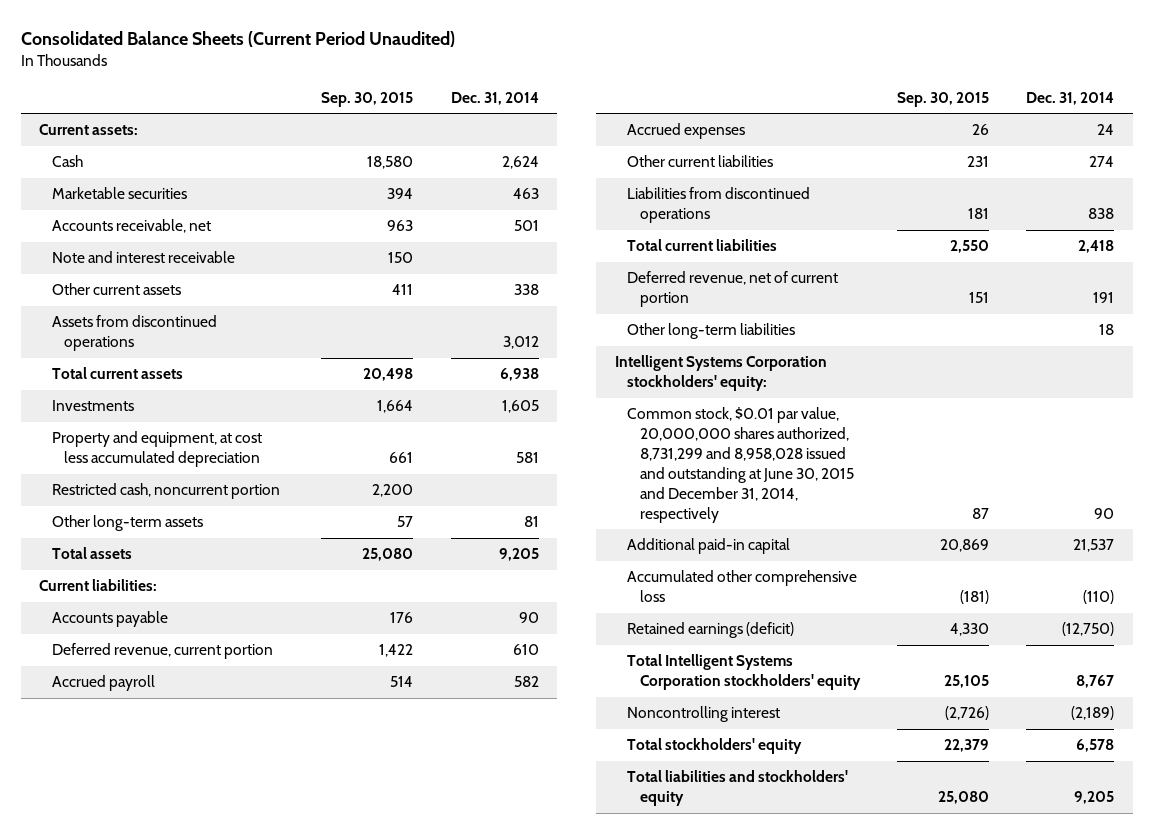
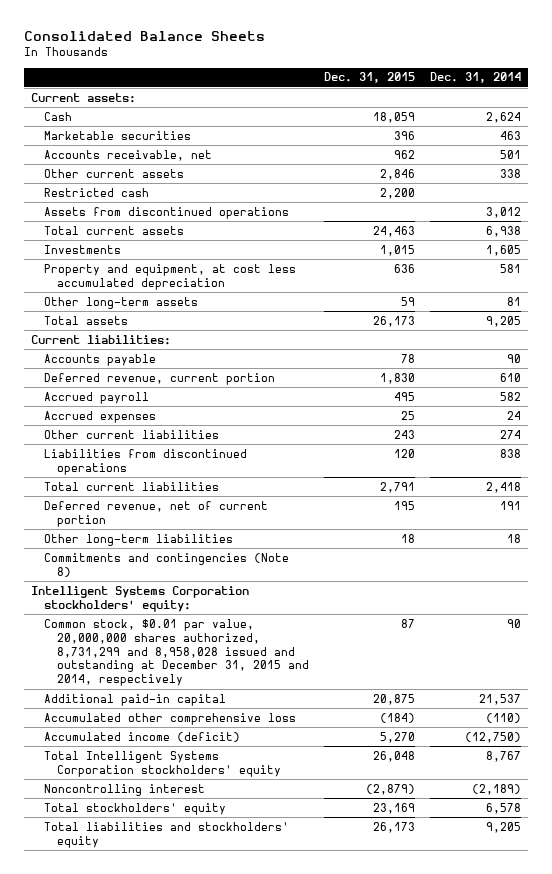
[20,30,455,47] Consolidated Balance Sheets (Current Period Unaudited) -> [23,31,265,42] Consolidated Balance Sheets
[321,91,414,107] Sep. 30, 2015 -> none
none -> [324,72,416,84] Dec. 31, 2015
[51,251,235,264] Note and interest receivable -> none
none -> [44,187,150,197] Restricted cash
[51,483,280,500] Restricted cash, noncurrent portion -> none
none -> [44,552,290,577] Commitments and contingencies (Note 8)
[627,407,854,523] Common stock, $0.01 par value, 20,000,000 shares authorized, 8,731,299 and 8,958,028 issued and outstanding at June 30, 2015 and December 31, 2014, respectively -> [44,618,310,687] Common stock, $0.01 par value, 20,000,000 shares authorized, 8,731,299 and 8,958,028 issued and outstanding at December 31, 2015 and 2014, respectively
[627,622,795,639] Retained earnings (deficit) -> [44,731,241,742] Accumulated income (deficit)

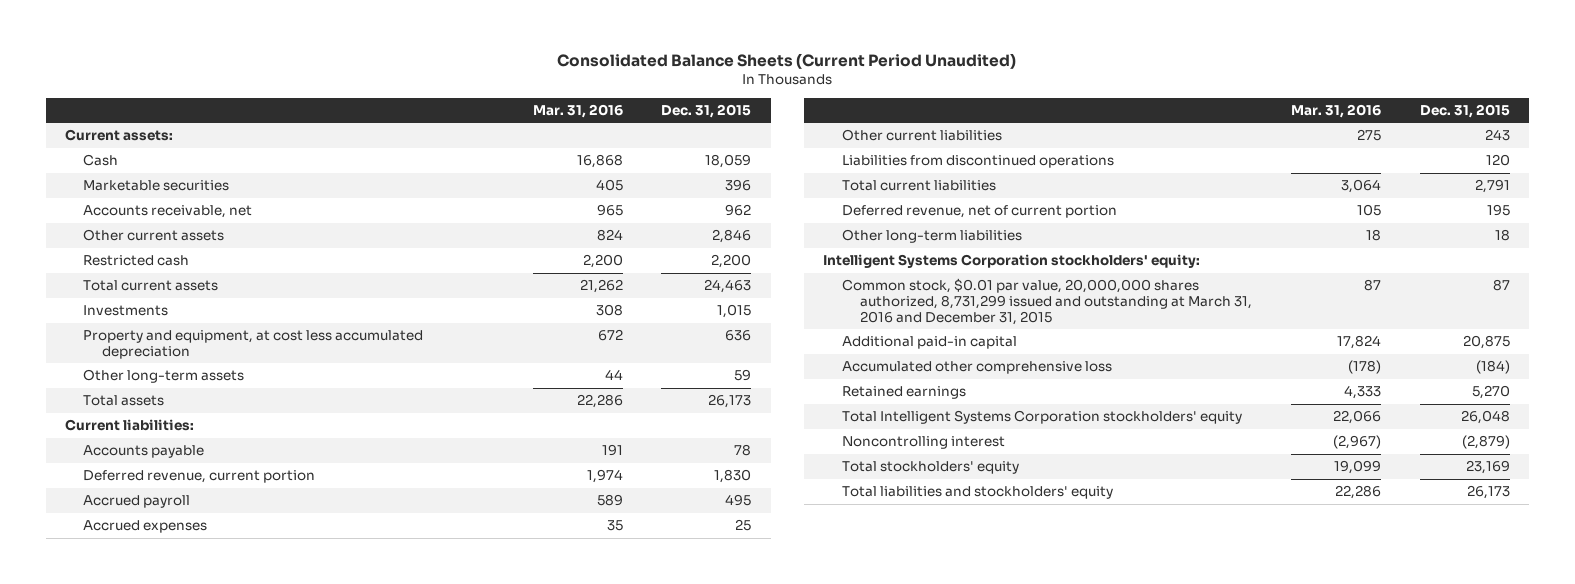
[23,31,265,42] Consolidated Balance Sheets -> [557,53,1017,70] Consolidated Balance Sheets (Current Period Unaudited)
[430,72,522,84] Dec. 31, 2014 -> none
none -> [532,103,623,118] Mar. 31, 2016
[44,206,290,219] Assets from discontinued operations -> none
[44,552,290,577] Commitments and contingencies (Note 8) -> none
[44,618,310,687] Common stock, $0.01 par value, 20,000,000 shares authorized, 8,731,299 and 8,958,028 issued and outstanding at December 31, 2015 and 2014, respectively -> [841,278,1253,325] Common stock, $0.01 par value, 20,000,000 shares authorized, 8,731,299 issued and outstanding at March 31, 2016 and December 31, 2015
[44,731,241,742] Accumulated income (deficit) -> [841,386,966,400] Retained earnings

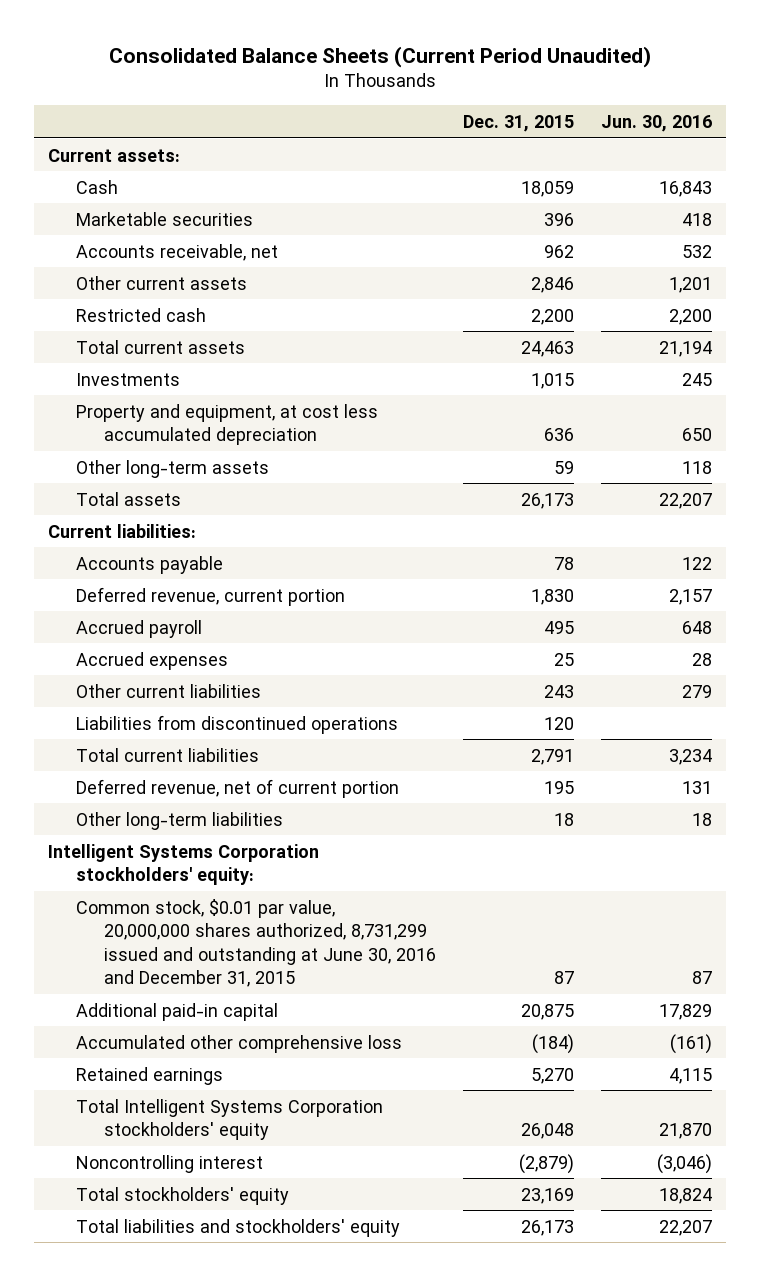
[532,103,623,118] Mar. 31, 2016 -> none
none -> [601,115,713,133] Jun. 30, 2016
[841,278,1253,325] Common stock, $0.01 par value, 20,000,000 shares authorized, 8,731,299 issued and outstanding at March 31, 2016 and December 31, 2015 -> [75,898,436,988] Common stock, $0.01 par value, 20,000,000 shares authorized, 8,731,299 issued and outstanding at June 30, 2016 and December 31, 2015

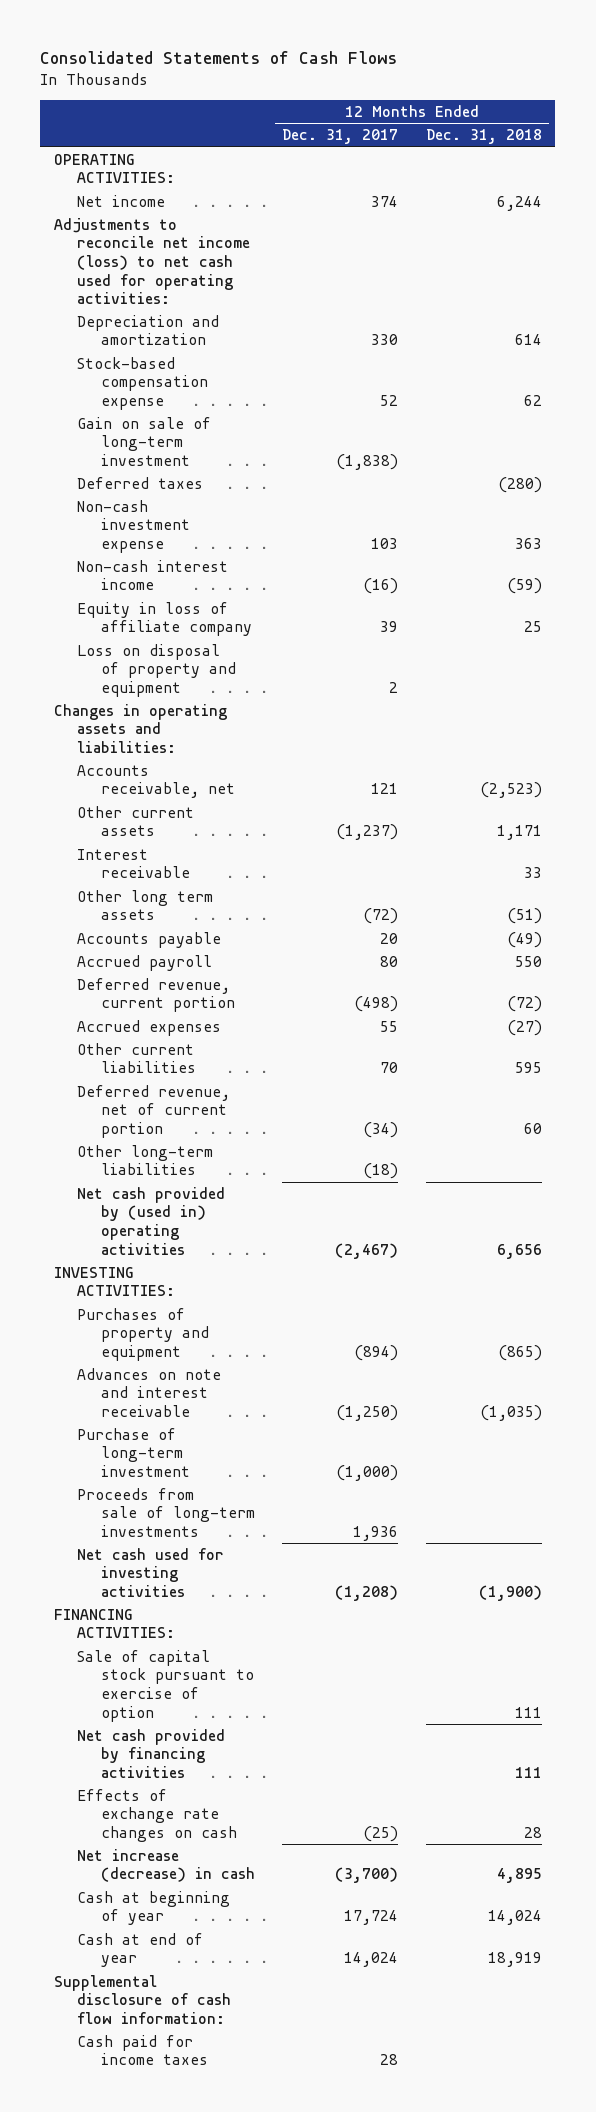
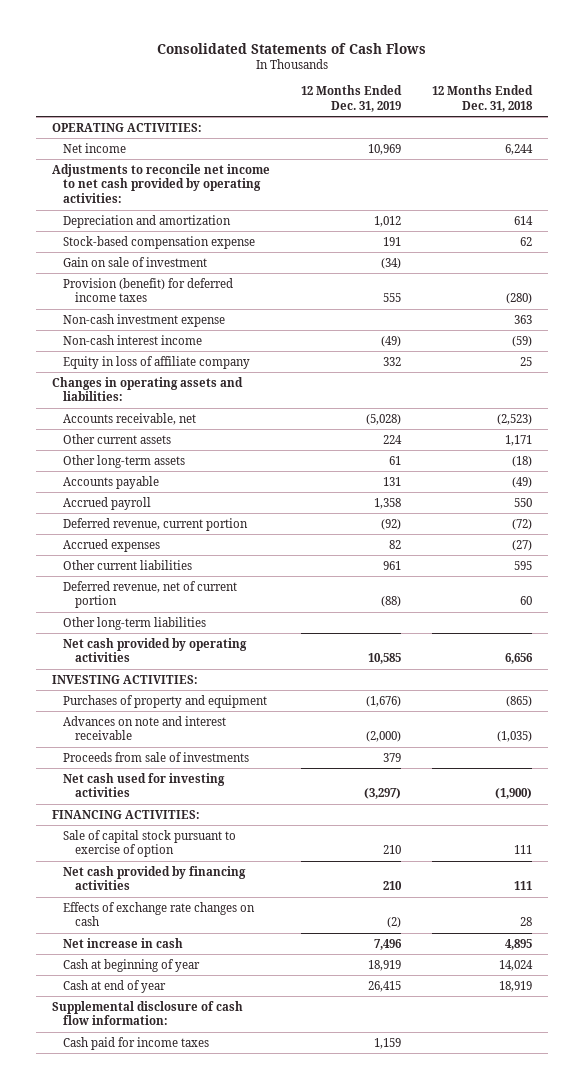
[282,129,399,145] Dec. 31, 2017 -> none
none -> [300,85,402,113] 12 Months Ended Dec. 31, 2019
[54,217,251,305] Adjustments to reconcile net income (loss) to net cash used for operating activities: -> [51,163,270,204] Adjustments to reconcile net income to net cash provided by operating activities:
[77,416,212,466] Gain on sale of long-term investment -> [63,256,208,267] Gain on sale of investment
[77,476,204,489] Deferred taxes -> [63,277,234,303] Provision (benefit) for deferred income taxes
[77,643,236,697] Loss on disposal of property and equipment -> none
[77,848,190,879] Interest receivable -> none
[77,889,214,921] Other long term assets -> [63,454,186,468] Other long-term assets
[506,908,542,925] (51) -> [512,455,533,467] (18)
[77,1186,226,1255] Net cash provided by (used in) operating activities -> [63,637,248,663] Net cash provided by operating activities
[77,1427,190,1477] Purchase of long-term investment -> none
[77,1487,255,1537] Proceeds from sale of long-term investments -> [63,751,250,762] Proceeds from sale of investments
[77,1848,255,1883] Net increase (decrease) in cash -> [63,937,184,948] Net increase in cash

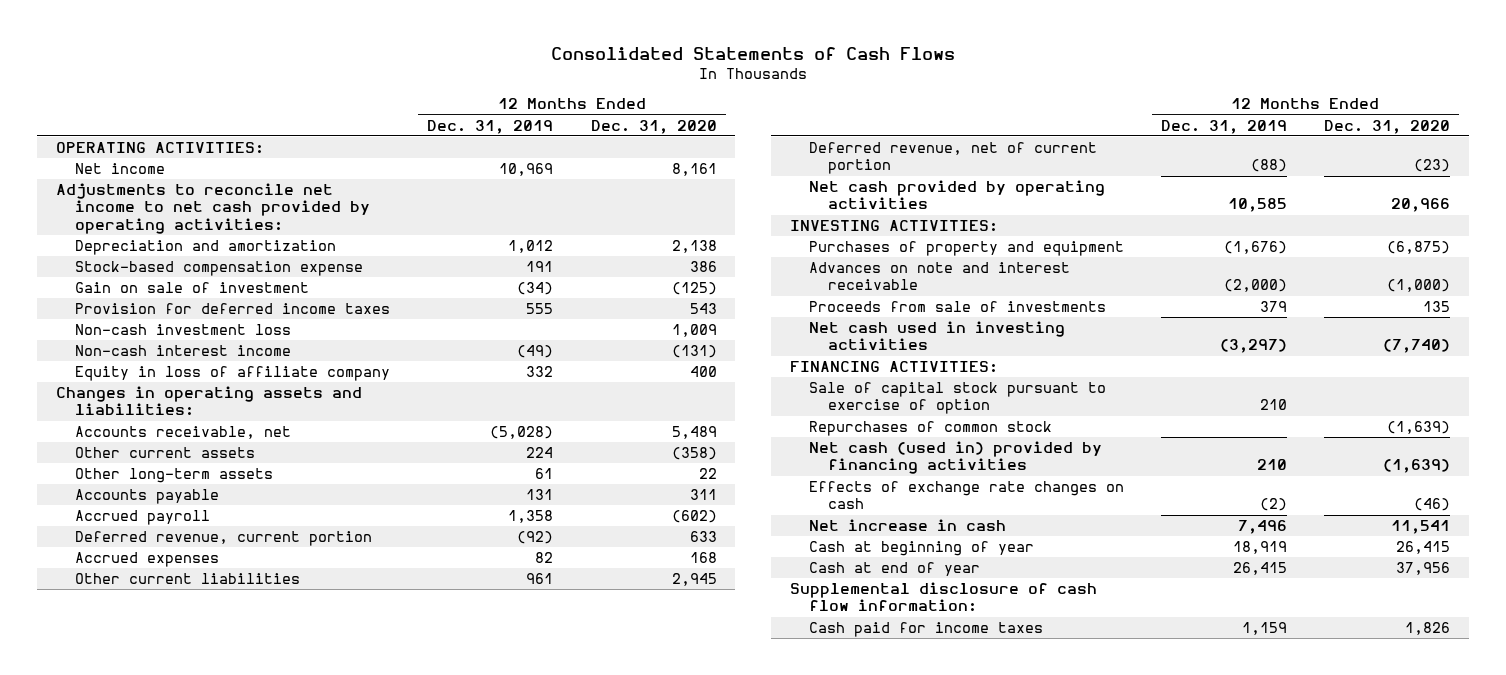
[432,85,534,113] 12 Months Ended Dec. 31, 2018 -> none
none -> [590,119,717,134] Dec. 31, 2020
[63,277,234,303] Provision (benefit) for deferred income taxes -> [75,303,391,315] Provision for deferred income taxes
[63,313,226,327] Non-cash investment expense -> [75,324,292,336] Non-cash investment loss
[63,616,207,630] Other long-term liabilities -> none
[63,772,226,798] Net cash used for investing activities -> [808,321,1065,351] Net cash used in investing activities
none -> [808,421,1052,437] Repurchases of common stock
[63,865,247,891] Net cash provided by financing activities -> [808,441,1102,475] Net cash (used in) provided by financing activities

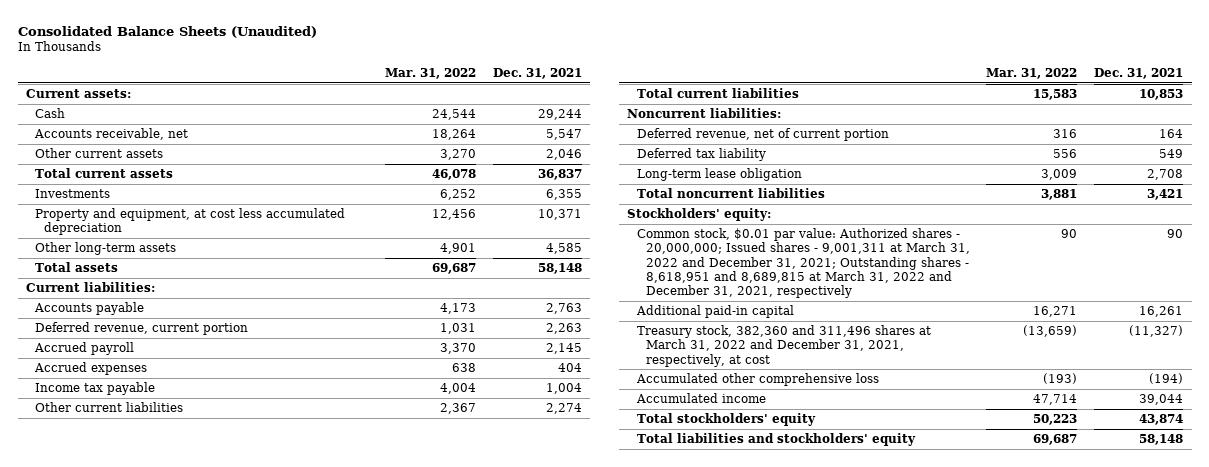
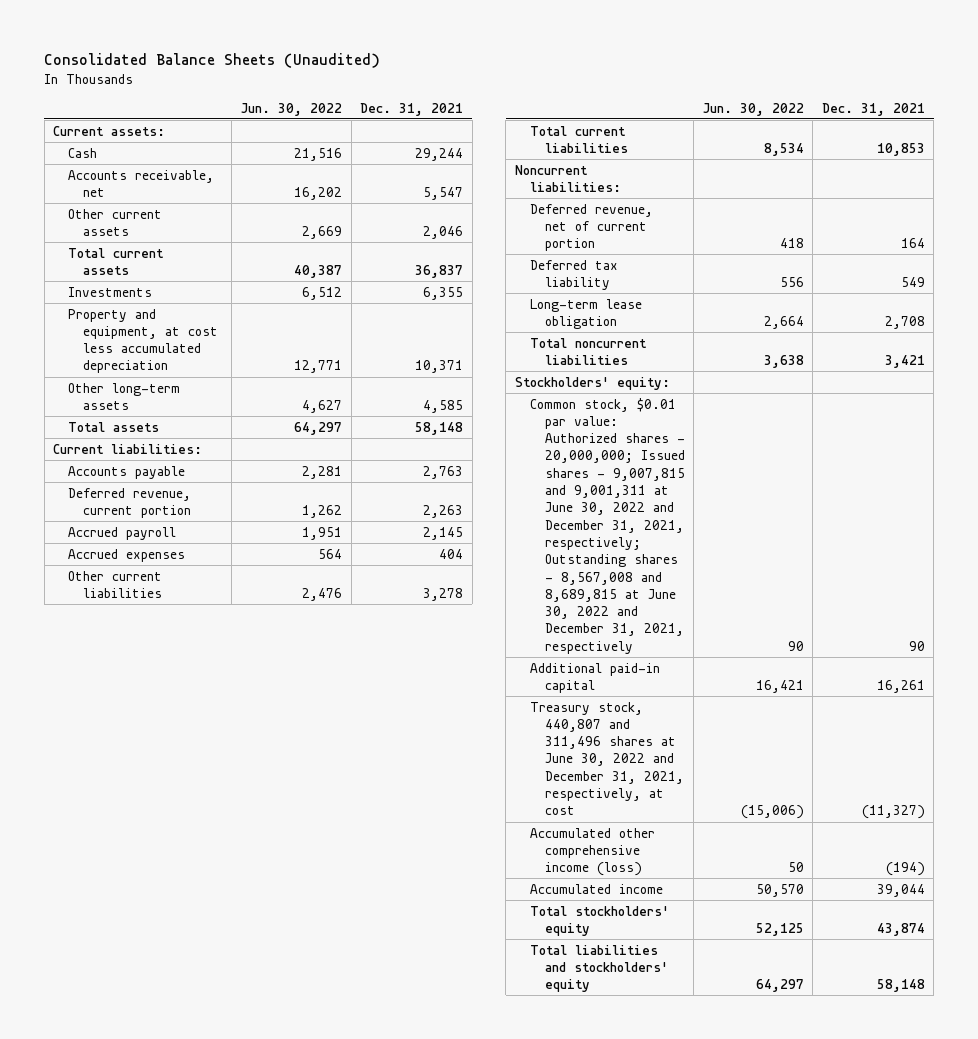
[385,67,477,79] Mar. 31, 2022 -> none
none -> [241,102,343,116] Jun. 30, 2022
[35,382,156,396] Income tax payable -> none
[545,403,582,415] 2,274 -> [423,587,464,601] 3,278
[636,228,970,299] Common stock, $0.01 par value: Authorized shares - 20,000,000; Issued shares - 9,001,311 at March 31, 2022 and December 31, 2021; Outstanding shares - 8,618,951 and 8,689,815 at March 31, 2022 and December 31, 2021, respectively -> [529,397,685,654] Common stock, $0.01 par value: Authorized shares - 20,000,000; Issued shares - 9,007,815 and 9,001,311 at June 30, 2022 and December 31, 2021, respectively; Outstanding shares - 8,567,008 and 8,689,815 at June 30, 2022 and December 31, 2021, respectively
[636,325,931,367] Treasury stock, 382,360 and 311,496 shares at March 31, 2022 and December 31, 2021, respectively, at cost -> [529,701,684,816] Treasury stock, 440,807 and 311,496 shares at June 30, 2022 and December 31, 2021, respectively, at cost
[635,373,879,387] Accumulated other comprehensive loss -> [529,827,655,877] Accumulated other comprehensive income (loss)

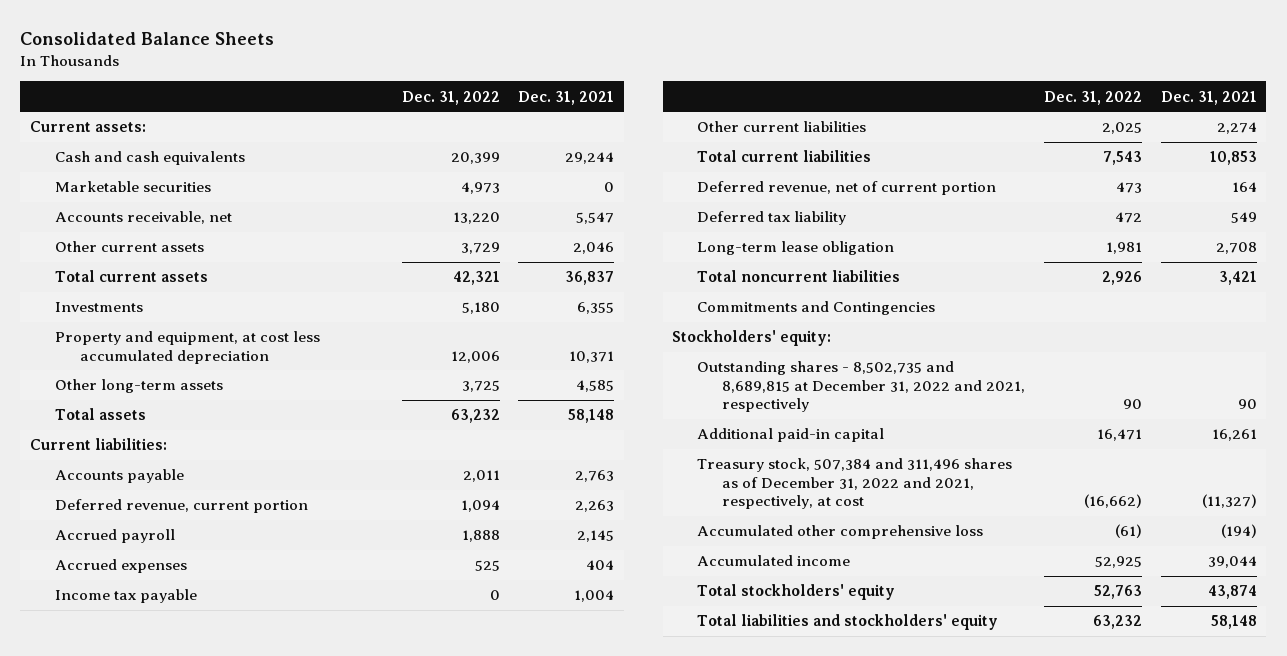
[44,53,381,69] Consolidated Balance Sheets (Unaudited) -> [20,31,275,45] Consolidated Balance Sheets
[241,102,343,116] Jun. 30, 2022 -> none
none -> [401,90,500,105] Dec. 31, 2022
[68,147,98,158] Cash -> [54,151,245,166] Cash and cash equivalents
none -> [54,181,211,193] Marketable securities
none -> [54,589,197,604] Income tax payable
[423,587,464,601] 3,278 -> [1216,122,1257,135] 2,274
[515,164,621,192] Noncurrent liabilities: -> none
none -> [697,301,936,316] Commitments and Contingencies
[529,397,685,654] Common stock, $0.01 par value: Authorized shares - 20,000,000; Issued shares - 9,007,815 and 9,001,311 at June 30, 2022 and December 31, 2021, respectively; Outstanding shares - 8,567,008 and 8,689,815 at June 30, 2022 and December 31, 2021, respectively -> [697,361,1026,413] Outstanding shares - 8,502,735 and 8,689,815 at December 31, 2022 and 2021, respectively
[529,701,684,816] Treasury stock, 440,807 and 311,496 shares at June 30, 2022 and December 31, 2021, respectively, at cost -> [697,458,1013,510] Treasury stock, 507,384 and 311,496 shares as of December 31, 2022 and 2021, respectively, at cost
[529,827,655,877] Accumulated other comprehensive income (loss) -> [697,525,984,540] Accumulated other comprehensive loss

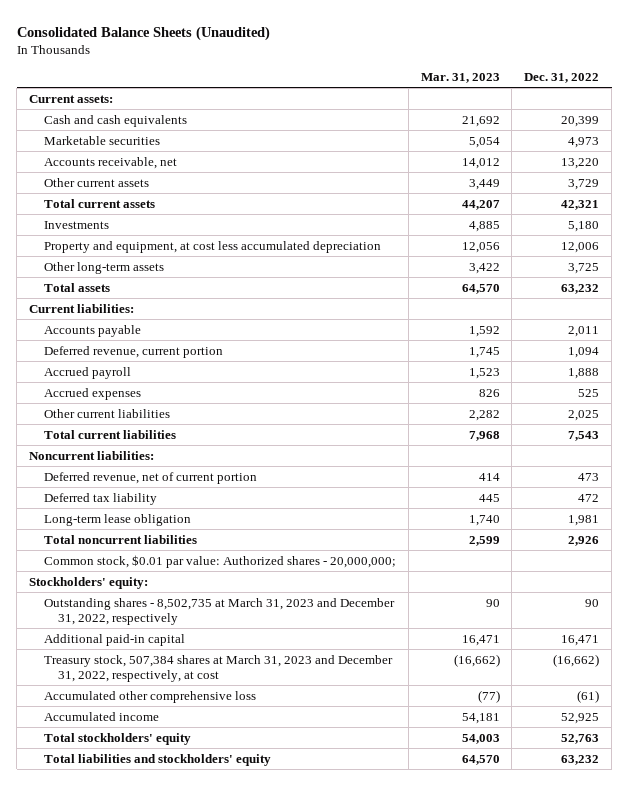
[20,31,275,45] Consolidated Balance Sheets -> [16,25,270,41] Consolidated Balance Sheets (Unaudited)
[518,90,615,105] Dec. 31, 2021 -> none
none -> [420,73,500,84] Mar. 31, 2023
[54,589,197,604] Income tax payable -> none
none -> [29,450,155,460] Noncurrent liabilities:
[697,301,936,316] Commitments and Contingencies -> [43,554,396,568] Common stock, $0.01 par value: Authorized shares - 20,000,000;
[697,361,1026,413] Outstanding shares - 8,502,735 and 8,689,815 at December 31, 2022 and 2021, respectively -> [43,597,395,625] Outstanding shares - 8,502,735 at March 31, 2023 and December 31, 2022, respectively
[697,458,1013,510] Treasury stock, 507,384 and 311,496 shares as of December 31, 2022 and 2021, respectively, at cost -> [43,654,393,682] Treasury stock, 507,384 shares at March 31, 2023 and December 31, 2022, respectively, at cost

